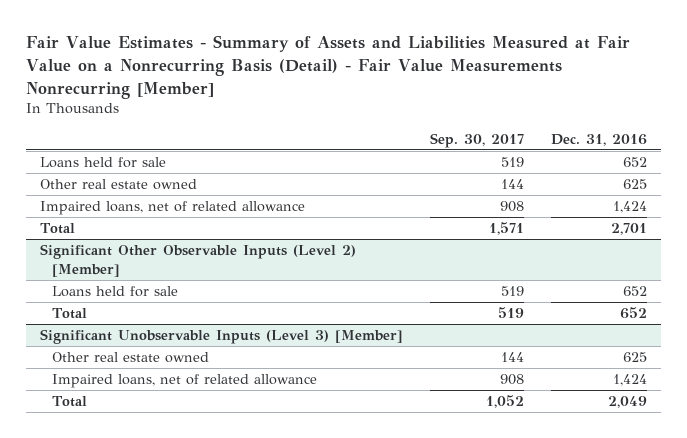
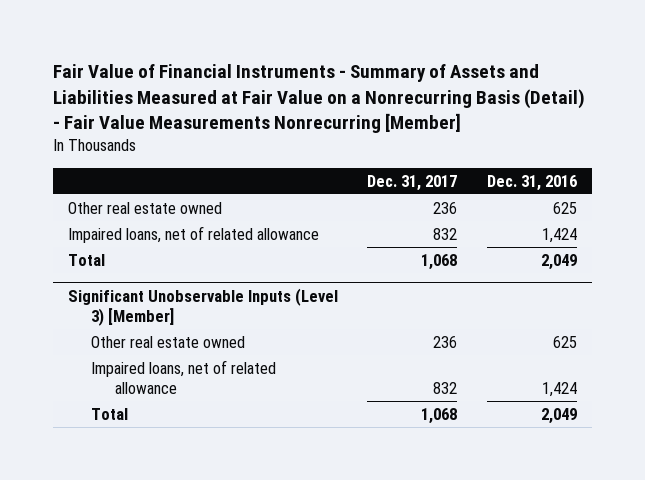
[25,35,630,99] Fair Value Estimates - Summary of Assets and Liabilities Measured at Fair Value on a Nonrecurring Basis (Detail) - Fair Value Measurements Nonrecurring [Member] -> [52,64,585,134] Fair Value of Financial Instruments - Summary of Assets and Liabilities Measured at Fair Value on a Nonrecurring Basis (Detail) - Fair Value Measurements Nonrecurring [Member]
[430,132,525,148] Sep. 30, 2017 -> none
none -> [367,174,458,191] Dec. 31, 2017
[39,157,166,169] Loans held for sale -> none
[39,244,356,277] Significant Other Observable Inputs (Level 2) [Member] -> none
[51,286,178,298] Loans held for sale -> none
[51,308,87,320] Total -> none
[611,223,648,236] 2,701 -> [541,253,578,270] 2,049

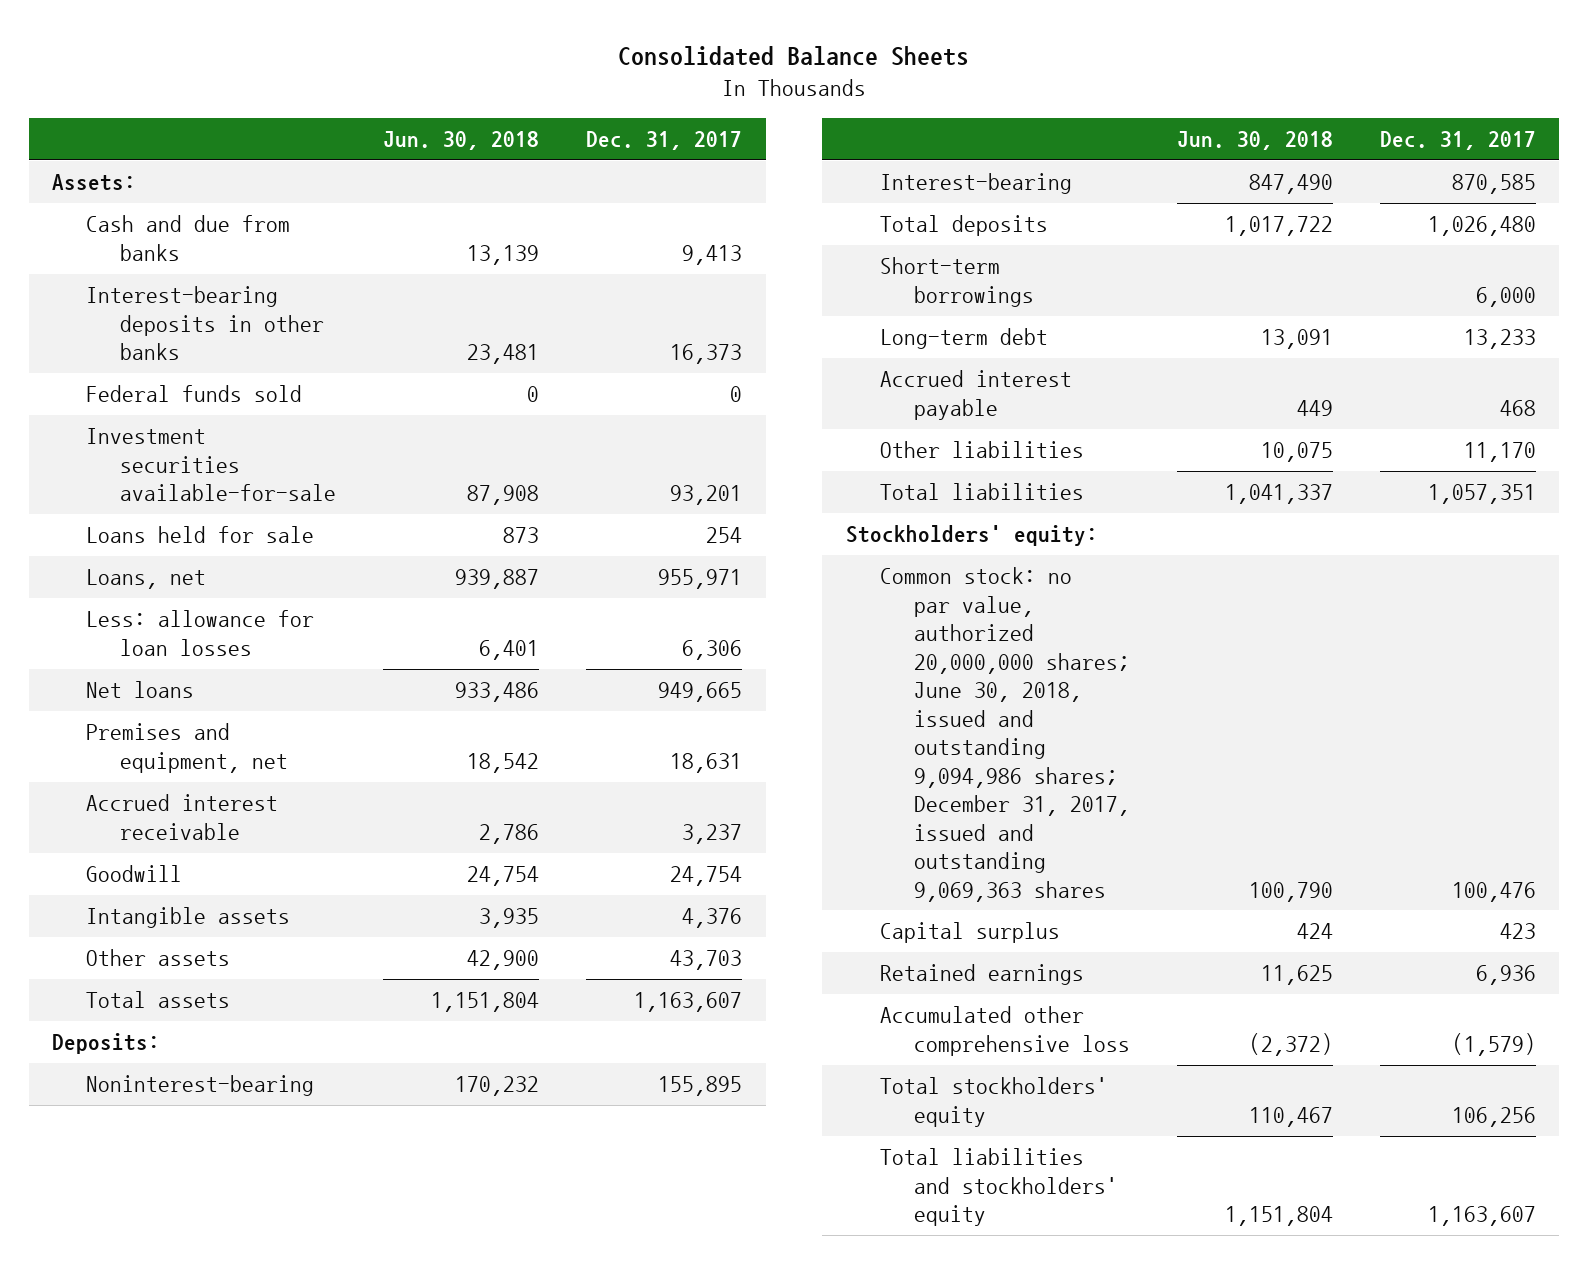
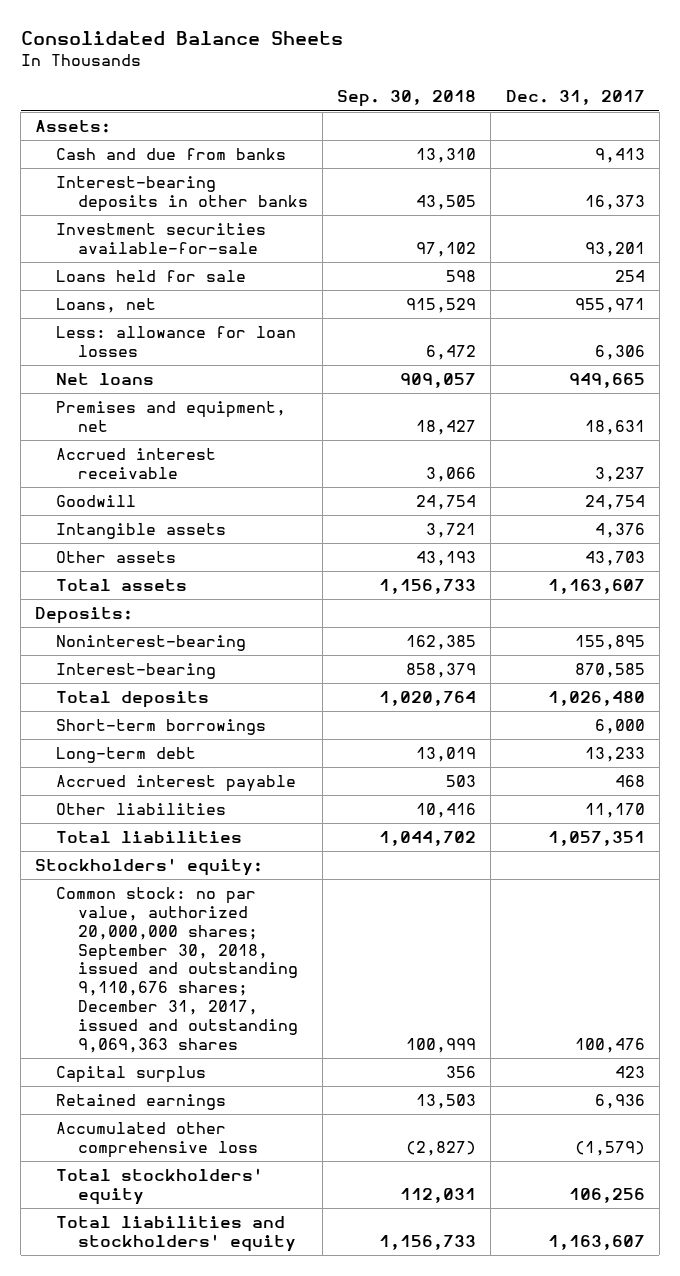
[383,130,540,150] Jun. 30, 2018 -> none
none -> [337,90,477,108] Sep. 30, 2018
[86,385,303,403] Federal funds sold -> none
[879,567,1130,902] Common stock: no par value, authorized 20,000,000 shares; June 30, 2018, issued and outstanding 9,094,986 shares; December 31, 2017, issued and outstanding 9,069,363 shares -> [56,887,298,1053] Common stock: no par value, authorized 20,000,000 shares; September 30, 2018, issued and outstanding 9,110,676 shares; December 31, 2017, issued and outstanding 9,069,363 shares

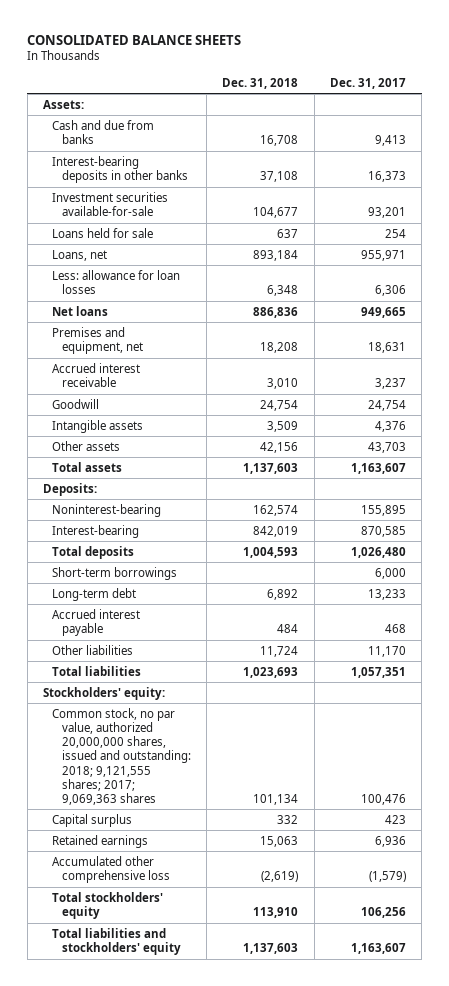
[20,31,343,46] Consolidated Balance Sheets -> [27,34,242,45] CONSOLIDATED BALANCE SHEETS
[337,90,477,108] Sep. 30, 2018 -> none
none -> [222,77,299,89] Dec. 31, 2018
[56,887,298,1053] Common stock: no par value, authorized 20,000,000 shares; September 30, 2018, issued and outstanding 9,110,676 shares; December 31, 2017, issued and outstanding 9,069,363 shares -> [52,707,191,805] Common stock, no par value, authorized 20,000,000 shares, issued and outstanding: 2018; 9,121,555 shares; 2017; 9,069,363 shares

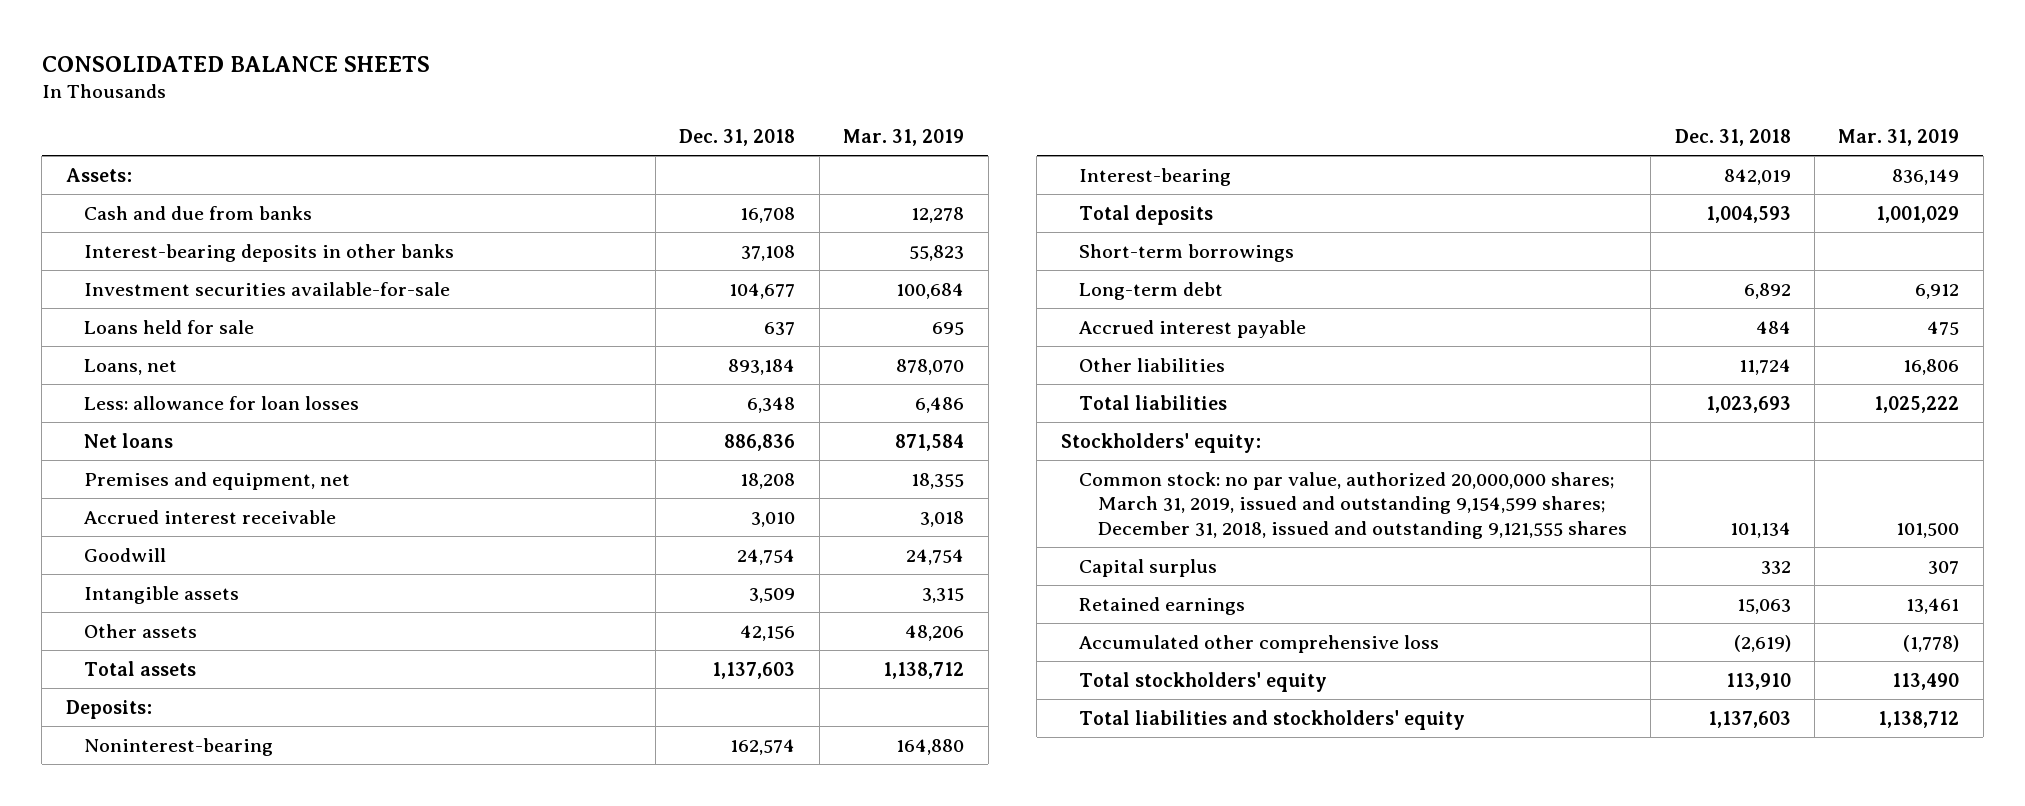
[330,77,407,89] Dec. 31, 2017 -> none
none -> [843,128,965,146] Mar. 31, 2019
[52,707,191,805] Common stock, no par value, authorized 20,000,000 shares, issued and outstanding: 2018; 9,121,555 shares; 2017; 9,069,363 shares -> [1079,471,1627,539] Common stock: no par value, authorized 20,000,000 shares; March 31, 2019, issued and outstanding 9,154,599 shares; December 31, 2018, issued and outstanding 9,121,555 shares

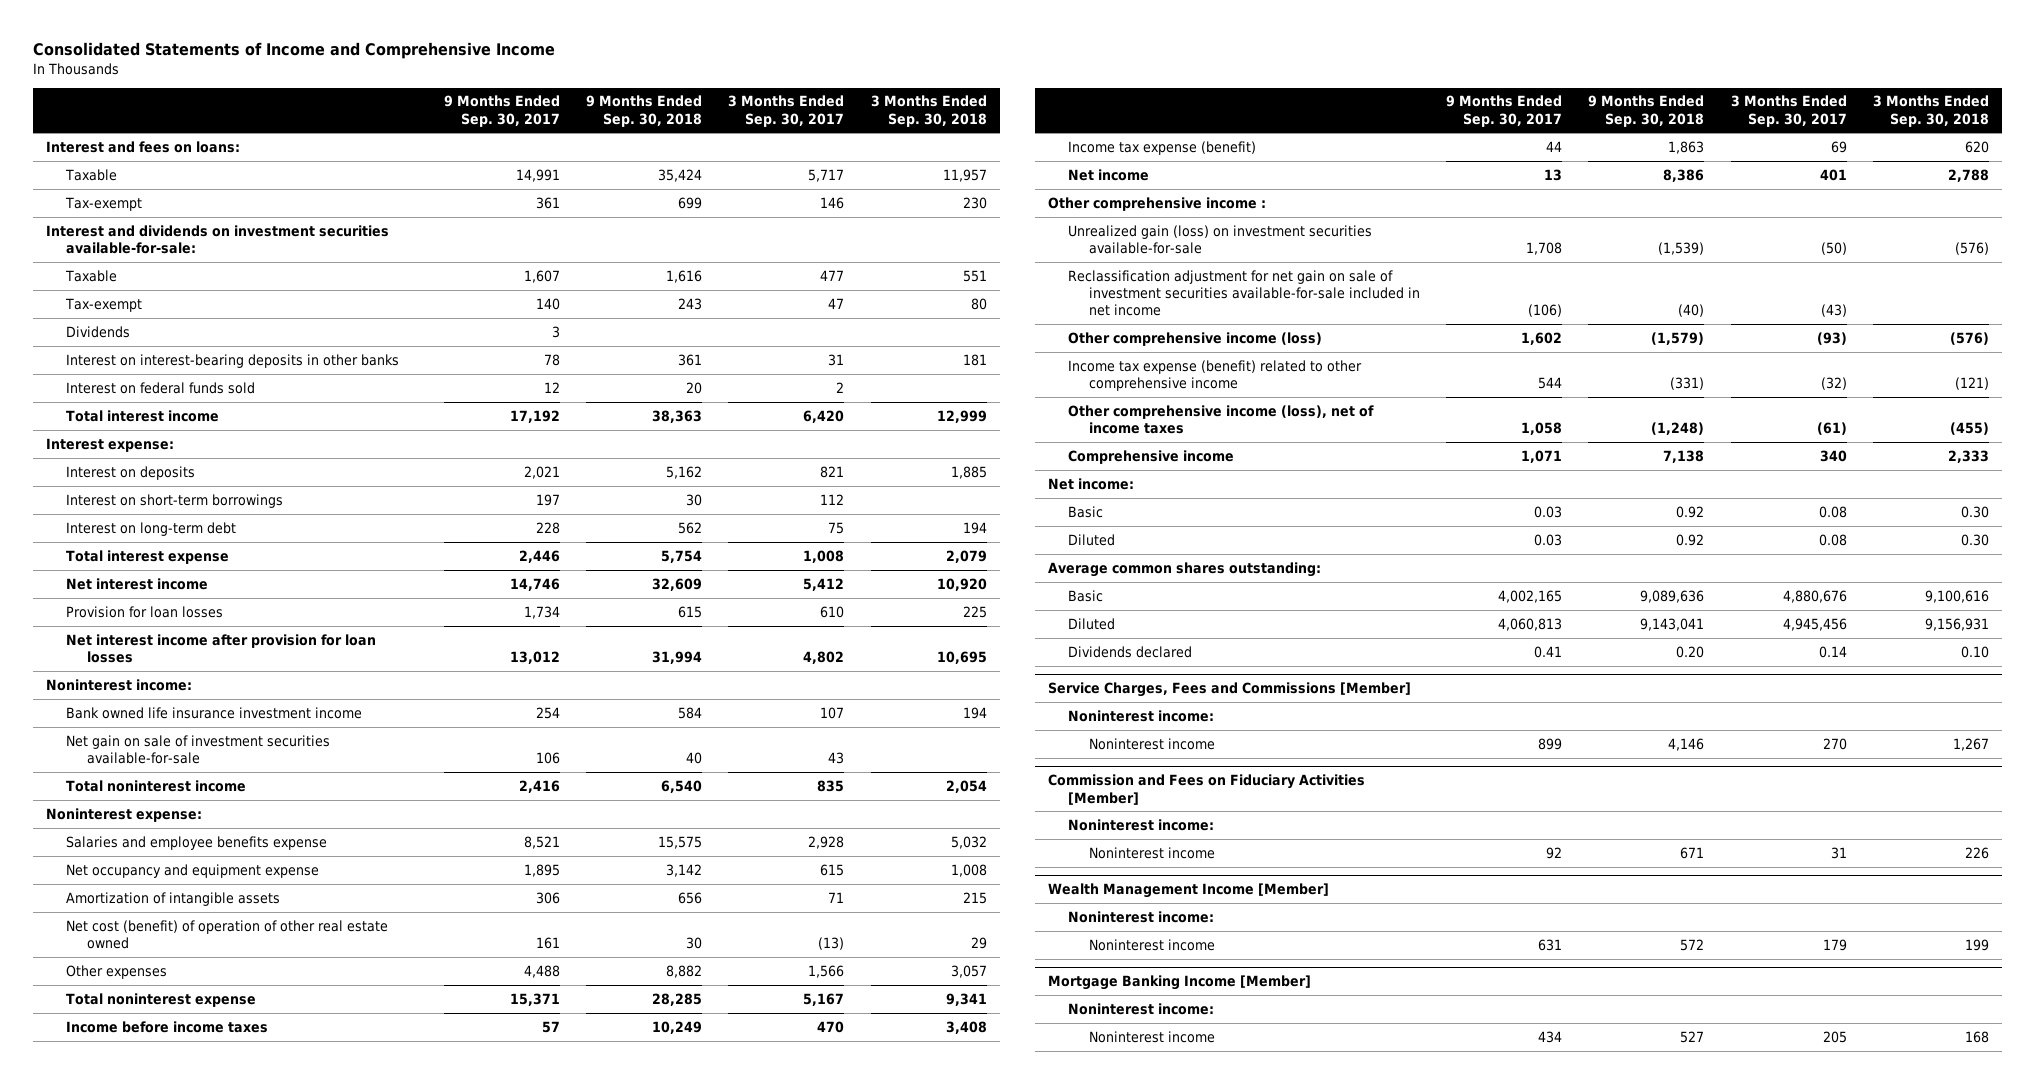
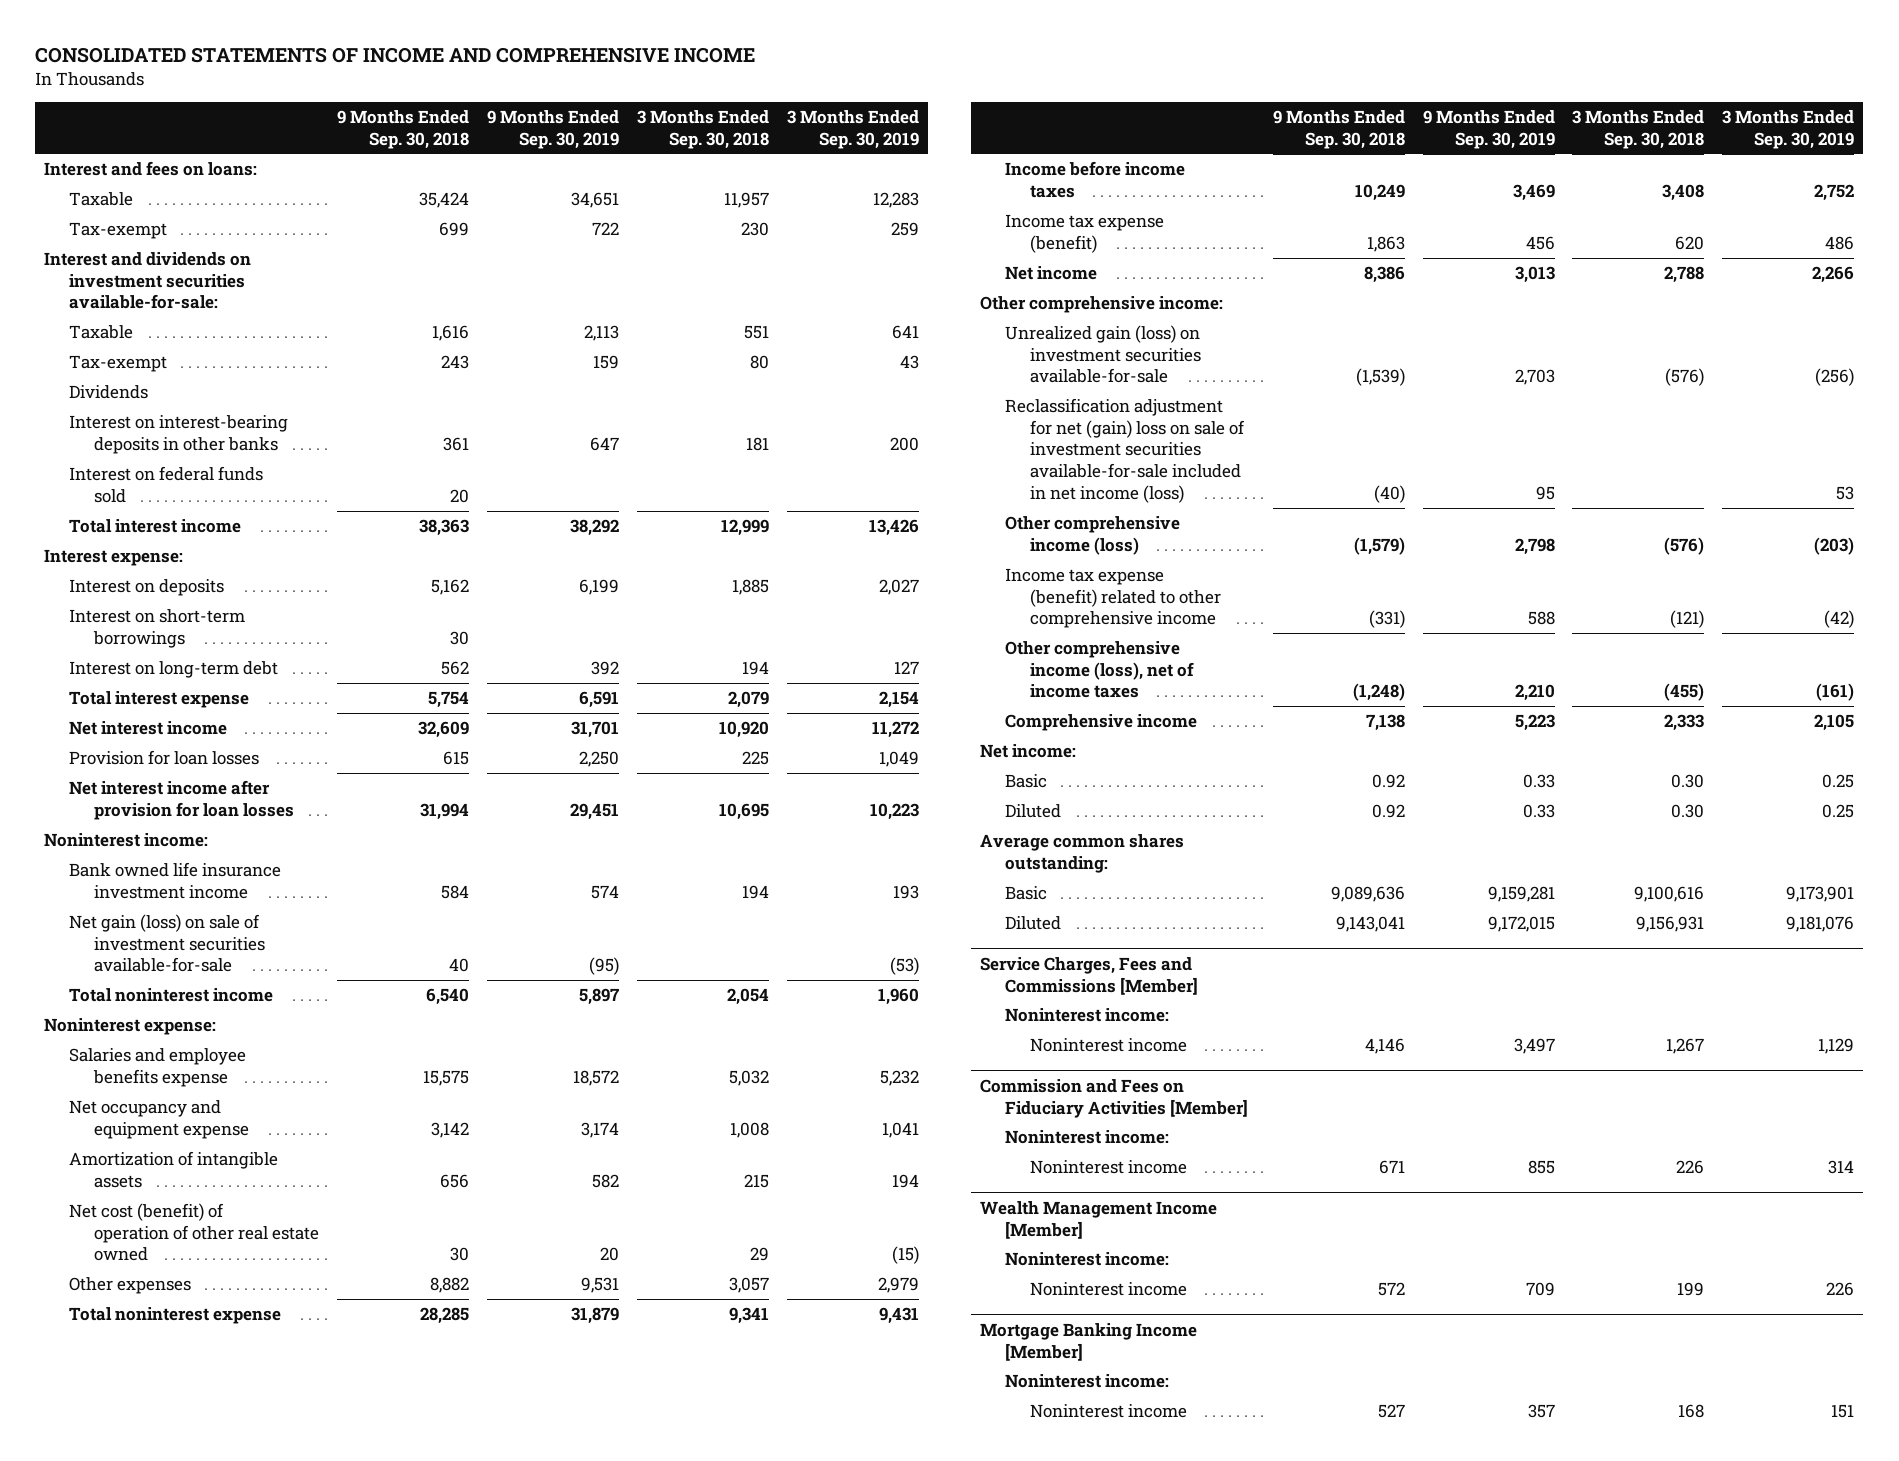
[32,41,555,59] Consolidated Statements of Income and Comprehensive Income -> [35,46,756,63] CONSOLIDATED STATEMENTS OF INCOME AND COMPREHENSIVE INCOME
[443,95,560,127] 9 Months Ended Sep. 30, 2017 -> none
[728,95,845,127] 3 Months Ended Sep. 30, 2017 -> none
none -> [487,109,620,149] 9 Months Ended Sep. 30, 2019
none -> [787,109,920,149] 3 Months Ended Sep. 30, 2019
[66,734,331,765] Net gain on sale of investment securities available-for-sale -> [69,914,266,973] Net gain (loss) on sale of investment securities available-for-sale
[1048,196,1267,211] Other comprehensive income : -> [979,296,1223,314] Other comprehensive income:
[1068,269,1420,317] Reclassification adjustment for net gain on sale of investment securities available-for-sale included in net income -> [1004,398,1245,503] Reclassification adjustment for net (gain) loss on sale of investment securities available-for-sale included in net income (loss)
[1068,645,1193,658] Dividends declared -> none

